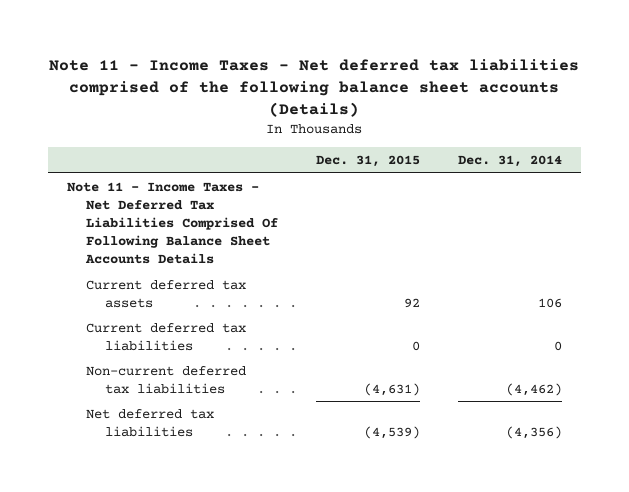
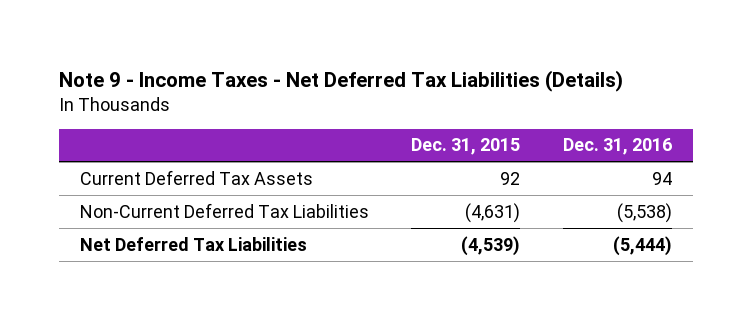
[49,58,580,118] Note 11 - Income Taxes - Net deferred tax liabilities comprised of the following balance sheet accounts (Details) -> [58,69,623,92] Note 9 - Income Taxes - Net Deferred Tax Liabilities (Details)
[458,155,563,168] Dec. 31, 2014 -> none
none -> [562,138,672,156] Dec. 31, 2016
[66,181,279,265] Note 11 - Income Taxes - Net Deferred Tax Liabilities Comprised Of Following Balance Sheet Accounts Details -> none
[86,322,247,351] Current deferred tax liabilities -> none
[86,279,247,308] Current deferred tax assets -> [80,169,314,185] Current Deferred Tax Assets
[86,365,247,394] Non-current deferred tax liabilities -> [80,202,370,218] Non-Current Deferred Tax Liabilities
[86,408,215,437] Net deferred tax liabilities -> [80,236,308,251] Net Deferred Tax Liabilities

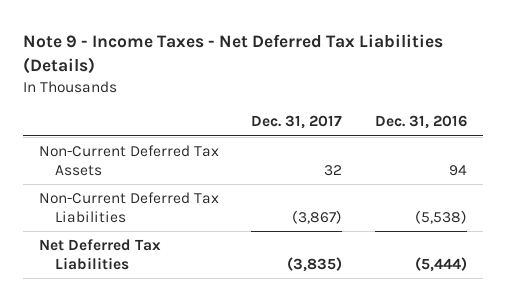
[411,138,521,156] Dec. 31, 2015 -> none
none -> [251,115,343,130] Dec. 31, 2017
[80,169,314,185] Current Deferred Tax Assets -> [39,145,220,176] Non-Current Deferred Tax Assets

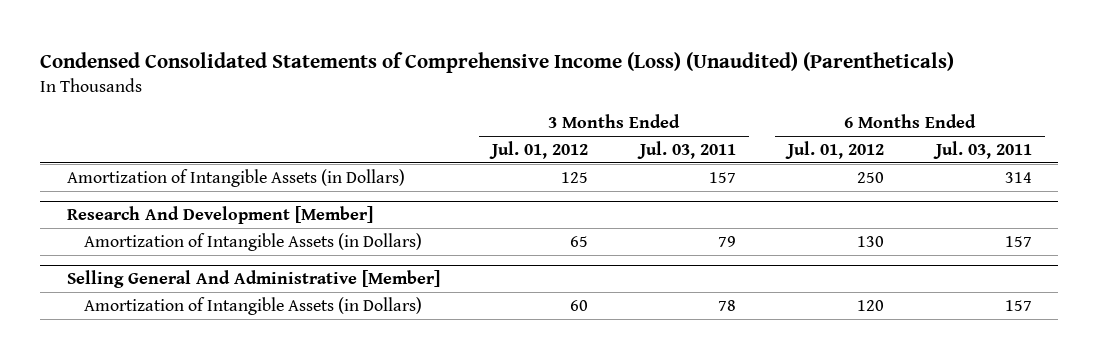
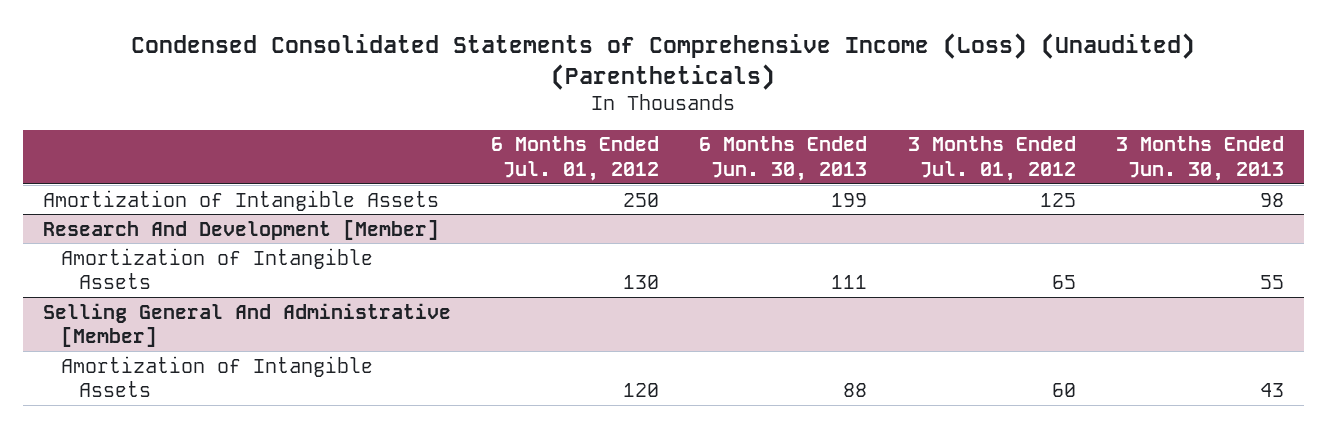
[636,140,736,159] 3 Months Ended Jul. 03, 2011 -> none
[933,140,1033,159] 6 Months Ended Jul. 03, 2011 -> none
none -> [699,136,868,181] 6 Months Ended Jun. 30, 2013
none -> [1115,136,1284,181] 3 Months Ended Jun. 30, 2013
[66,168,405,187] Amortization of Intangible Assets (in Dollars) -> [42,189,439,211] Amortization of Intangible Assets
[83,232,422,251] Amortization of Intangible Assets (in Dollars) -> [61,247,374,290] Amortization of Intangible Assets
[83,296,422,315] Amortization of Intangible Assets (in Dollars) -> [61,355,374,398] Amortization of Intangible Assets

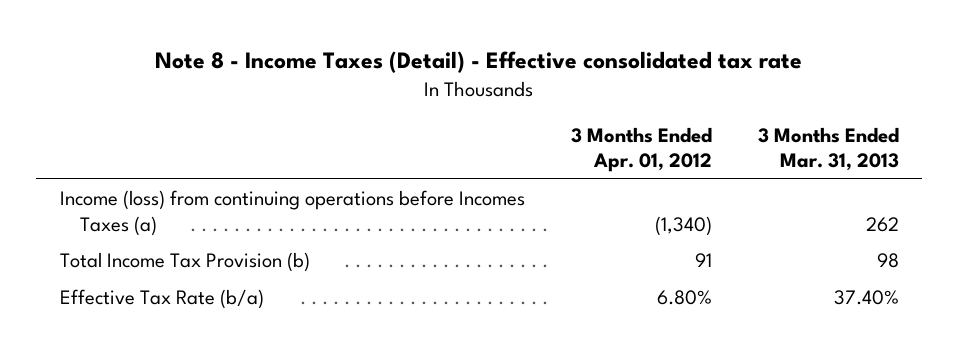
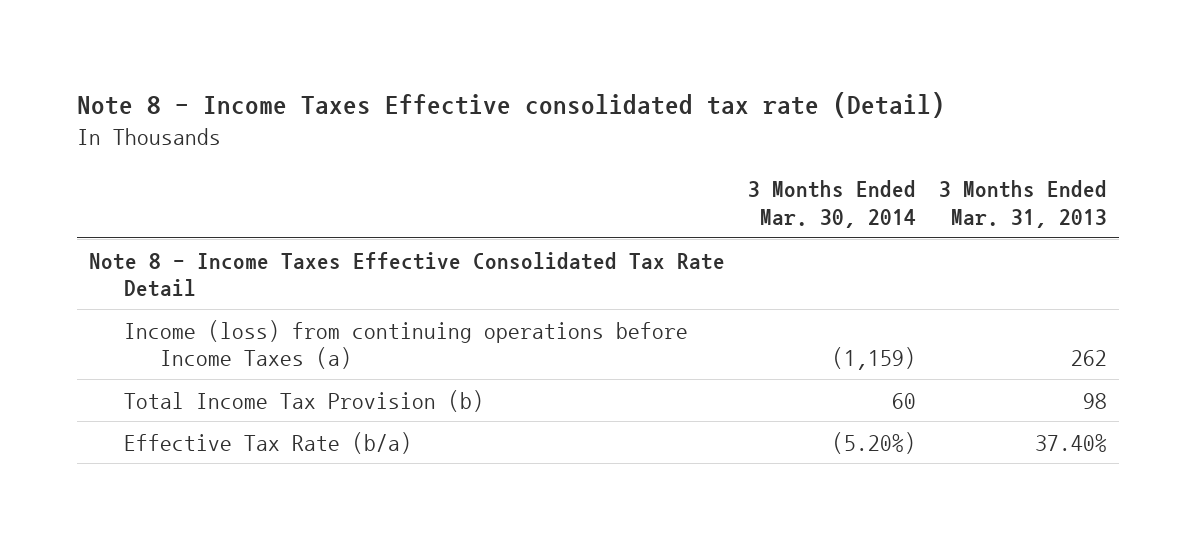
[155,51,803,74] Note 8 - Income Taxes (Detail) - Effective consolidated tax rate -> [77,92,946,119] Note 8 - Income Taxes Effective consolidated tax rate (Detail)
[570,126,712,173] 3 Months Ended Apr. 01, 2012 -> none
none -> [748,179,917,228] 3 Months Ended Mar. 30, 2014
none -> [88,251,725,298] Note 8 - Income Taxes Effective Consolidated Tax Rate Detail
[59,190,525,236] Income (loss) from continuing operations before Incomes Taxes (a) -> [124,319,689,370] Income (loss) from continuing operations before Income Taxes (a)

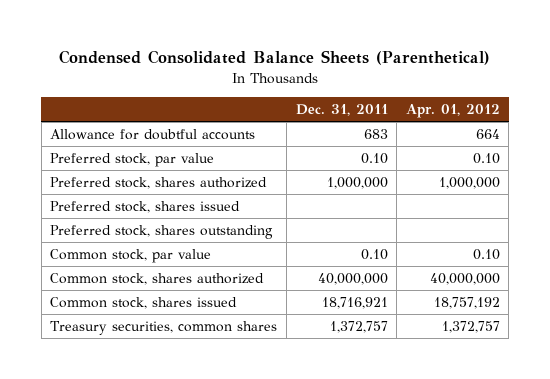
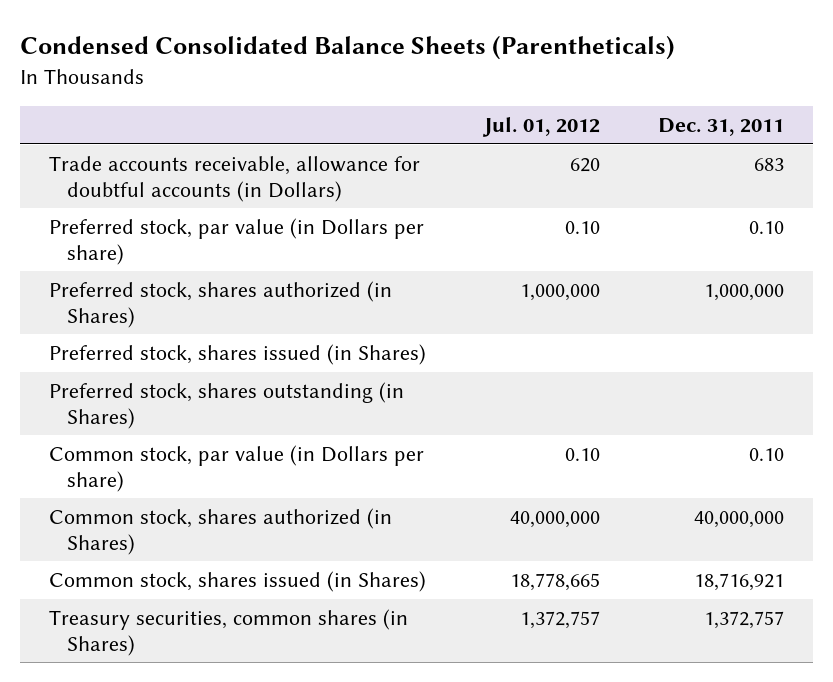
[59,50,491,66] Condensed Consolidated Balance Sheets (Parenthetical) -> [19,35,675,61] Condensed Consolidated Balance Sheets (Parentheticals)
[405,104,500,119] Apr. 01, 2012 -> none
none -> [481,117,600,138] Jul. 01, 2012
[50,129,256,141] Allowance for doubtful accounts -> [48,156,420,202] Trade accounts receivable, allowance for doubtful accounts (in Dollars)
[50,153,215,168] Preferred stock, par value -> [48,218,424,265] Preferred stock, par value (in Dollars per share)
[50,177,268,190] Preferred stock, shares authorized -> [48,281,392,328] Preferred stock, shares authorized (in Shares)
[50,201,241,214] Preferred stock, shares issued -> [48,344,426,366] Preferred stock, shares issued (in Shares)
[50,225,274,240] Preferred stock, shares outstanding -> [48,382,404,429] Preferred stock, shares outstanding (in Shares)
[50,249,212,264] Common stock, par value -> [48,445,424,492] Common stock, par value (in Dollars per share)
[50,273,265,286] Common stock, shares authorized -> [48,508,392,555] Common stock, shares authorized (in Shares)
[50,297,238,310] Common stock, shares issued -> [48,571,426,593] Common stock, shares issued (in Shares)
[50,321,278,336] Treasury securities, common shares -> [48,609,408,656] Treasury securities, common shares (in Shares)

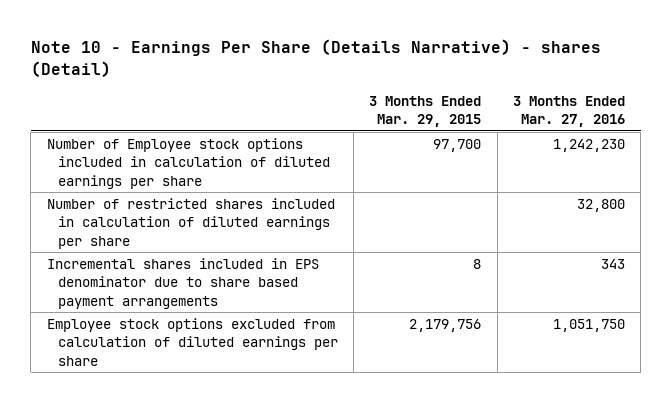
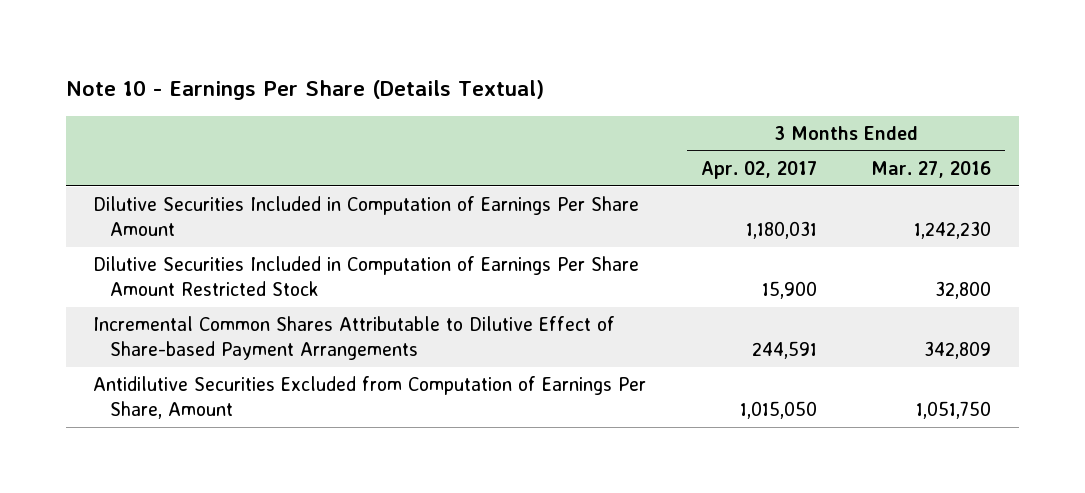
[30,38,601,77] Note 10 - Earnings Per Share (Details Narrative) - shares (Detail) -> [65,80,544,101] Note 10 - Earnings Per Share (Details Textual)
[369,95,482,127] 3 Months Ended Mar. 29, 2015 -> none
none -> [700,160,817,179] Apr. 02, 2017
[46,138,330,189] Number of Employee stock options included in calculation of diluted earnings per share -> [93,196,640,237] Dilutive Securities Included in Computation of Earnings Per Share Amount
[46,198,335,249] Number of restricted shares included in calculation of diluted earnings per share -> [93,256,640,297] Dilutive Securities Included in Computation of Earnings Per Share Amount Restricted Stock
[46,258,319,309] Incremental shares included in EPS denominator due to share based payment arrangements -> [93,316,616,361] Incremental Common Shares Attributable to Dilutive Effect of Share-based Payment Arrangements
[600,259,625,270] 343 -> [924,341,992,360] 342,809
[46,318,338,366] Employee stock options excluded from calculation of diluted earnings per share -> [93,376,647,420] Antidilutive Securities Excluded from Computation of Earnings Per Share, Amount

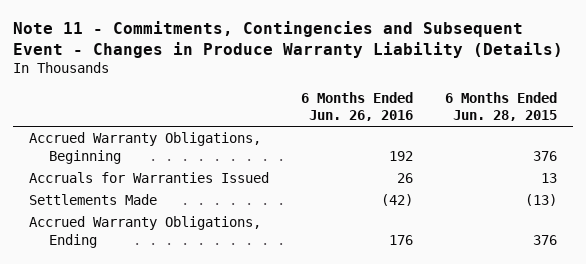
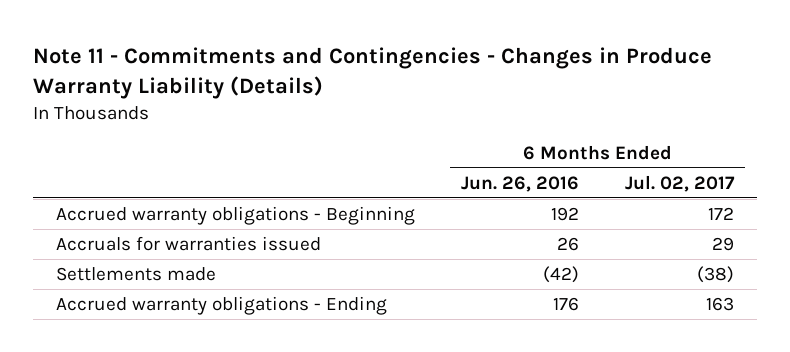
[12,20,563,58] Note 11 - Commitments, Contingencies and Subsequent Event - Changes in Produce Warranty Liability (Details) -> [33,47,713,99] Note 11 - Commitments and Contingencies - Changes in Produce Warranty Liability (Details)
[445,91,558,122] 6 Months Ended Jun. 28, 2015 -> none
none -> [624,174,735,192] Jul. 02, 2017
[28,132,261,164] Accrued Warranty Obligations, Beginning -> [56,205,416,225] Accrued warranty obligations - Beginning
[28,172,269,184] Accruals for Warranties Issued -> [56,235,322,251] Accruals for warranties issued
[28,194,157,206] Settlements Made -> [56,266,217,281] Settlements made
[28,216,261,248] Accrued Warranty Obligations, Ending -> [56,295,388,315] Accrued warranty obligations - Ending

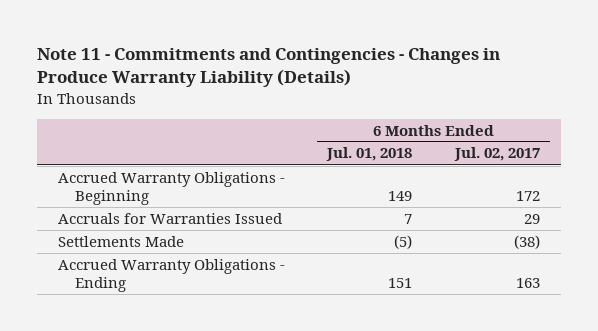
[461,175,580,192] Jun. 26, 2016 -> none
none -> [326,147,413,162] Jul. 01, 2018
[56,205,416,225] Accrued warranty obligations - Beginning -> [58,171,286,205] Accrued Warranty Obligations - Beginning
[56,235,322,251] Accruals for warranties issued -> [58,212,283,224] Accruals for Warranties Issued
[56,266,217,281] Settlements made -> [58,235,185,247] Settlements Made
[56,295,388,315] Accrued warranty obligations - Ending -> [58,258,286,292] Accrued Warranty Obligations - Ending

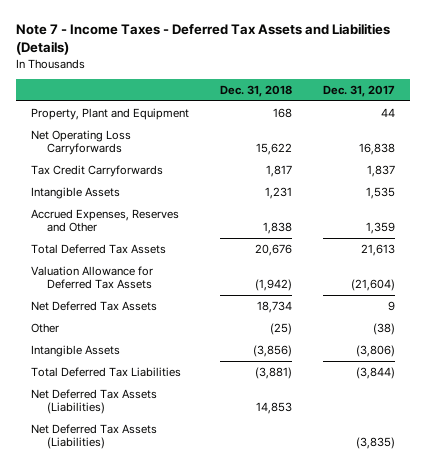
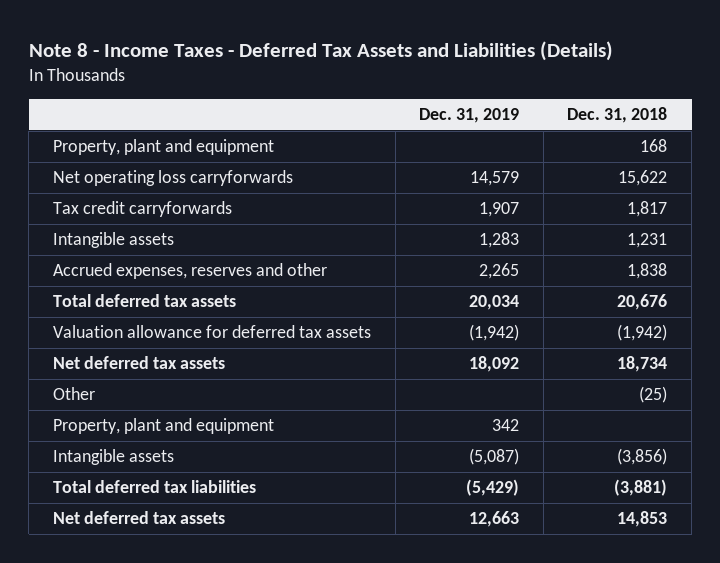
[15,22,390,56] Note 7 - Income Taxes - Deferred Tax Assets and Liabilities (Details) -> [28,40,613,61] Note 8 - Income Taxes - Deferred Tax Assets and Liabilities (Details)
[322,85,395,98] Dec. 31, 2017 -> none
none -> [419,108,520,124] Dec. 31, 2019
[31,107,190,120] Property, Plant and Equipment -> [52,139,274,156] Property, plant and equipment
[31,129,132,156] Net Operating Loss Carryforwards -> [52,170,293,187] Net operating loss carryforwards
[31,164,164,177] Tax Credit Carryforwards -> [52,201,232,218] Tax credit carryforwards
[31,186,121,199] Intangible Assets -> [52,232,174,249] Intangible assets
[31,208,180,233] Accrued Expenses, Reserves and Other -> [52,263,327,280] Accrued expenses, reserves and other
[31,243,167,254] Total Deferred Tax Assets -> [52,294,236,308] Total deferred tax assets
[31,265,154,290] Valuation Allowance for Deferred Tax Assets -> [52,325,371,339] Valuation allowance for deferred tax assets
[31,300,158,311] Net Deferred Tax Assets -> [52,356,225,370] Net deferred tax assets
[31,423,158,450] Net Deferred Tax Assets (Liabilities) -> none
none -> [52,418,274,435] Property, plant and equipment
[31,344,121,357] Intangible Assets -> [52,449,174,466] Intangible assets
[31,366,182,377] Total Deferred Tax Liabilities -> [52,480,256,494] Total deferred tax liabilities
[31,388,158,415] Net Deferred Tax Assets (Liabilities) -> [52,511,225,525] Net deferred tax assets

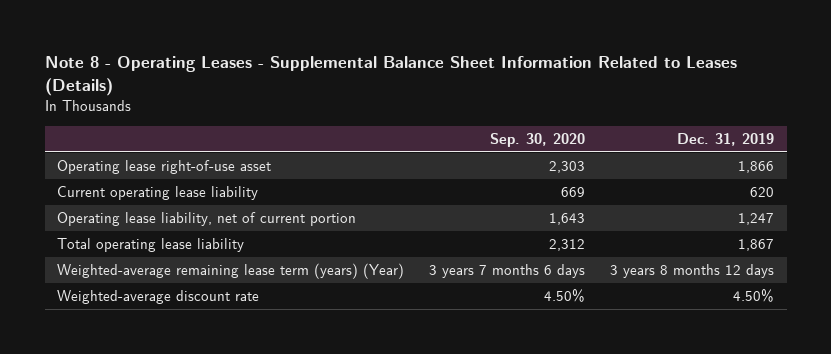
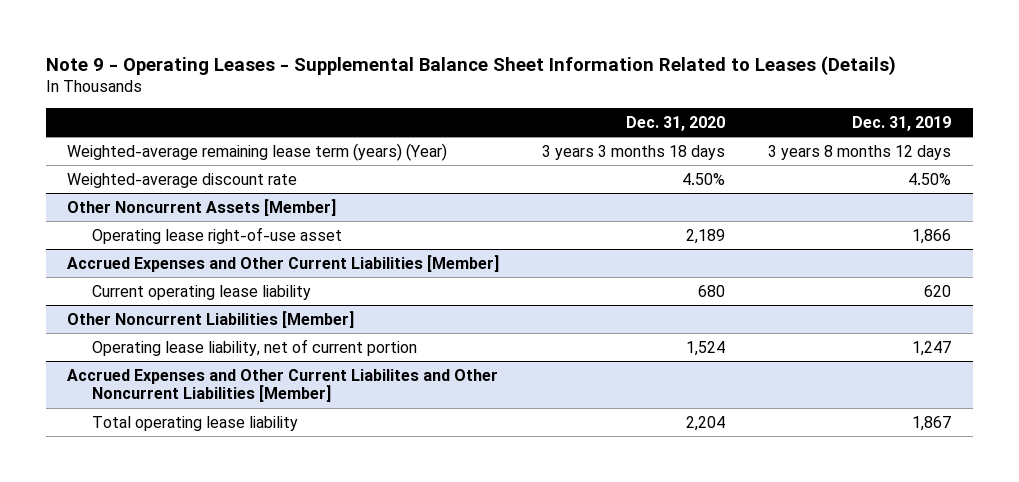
[44,55,737,96] Note 8 - Operating Leases - Supplemental Balance Sheet Information Related to Leases (Details) -> [45,55,896,75] Note 9 - Operating Leases - Supplemental Balance Sheet Information Related to Leases (Details)
[490,132,586,147] Sep. 30, 2020 -> none
none -> [626,116,726,132] Dec. 31, 2020
[57,263,405,280] Weighted-average remaining lease term (years) (Year) -> [67,142,448,161] Weighted-average remaining lease term (years) (Year)
[57,290,260,305] Weighted-average discount rate -> [67,172,298,188] Weighted-average discount rate
none -> [67,198,337,216] Other Noncurrent Assets [Member]
none -> [67,254,500,272] Accrued Expenses and Other Current Liabilities [Member]
none -> [67,310,355,328] Other Noncurrent Liabilities [Member]
none -> [67,368,499,403] Accrued Expenses and Other Current Liabilites and Other Noncurrent Liabilities [Member]

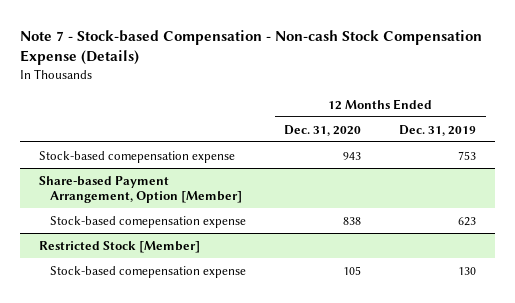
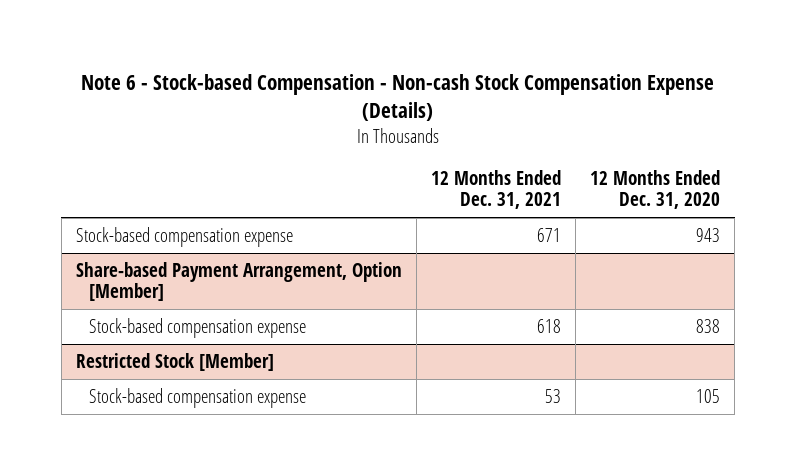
[20,29,483,66] Note 7 - Stock-based Compensation - Non-cash Stock Compensation Expense (Details) -> [81,73,715,122] Note 6 - Stock-based Compensation - Non-cash Stock Compensation Expense (Details)
[399,124,477,136] Dec. 31, 2019 -> none
none -> [431,169,562,210] 12 Months Ended Dec. 31, 2021
[39,150,236,163] Stock-based comepensation expense -> [75,226,293,247] Stock-based compensation expense
[50,215,247,228] Stock-based comepensation expense -> [89,317,307,338] Stock-based compensation expense
[50,265,247,278] Stock-based comepensation expense -> [89,387,307,408] Stock-based compensation expense

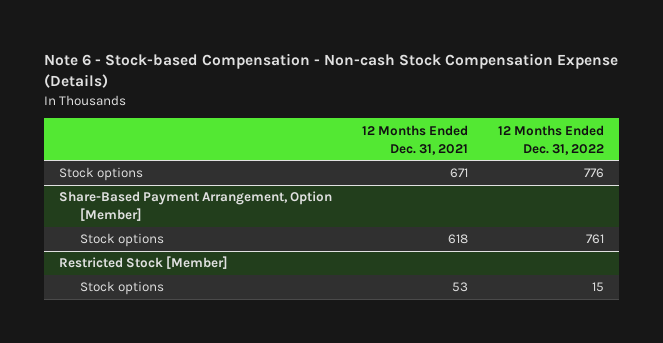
[590,169,721,210] 12 Months Ended Dec. 31, 2020 -> none
none -> [497,124,604,155] 12 Months Ended Dec. 31, 2022
[75,226,293,247] Stock-based compensation expense -> [59,167,144,182] Stock options
[75,261,402,302] Share-based Payment Arrangement, Option [Member] -> [59,191,333,222] Share-Based Payment Arrangement, Option [Member]
[89,317,307,338] Stock-based compensation expense -> [80,233,165,248] Stock options
[89,387,307,408] Stock-based compensation expense -> [80,281,165,296] Stock options

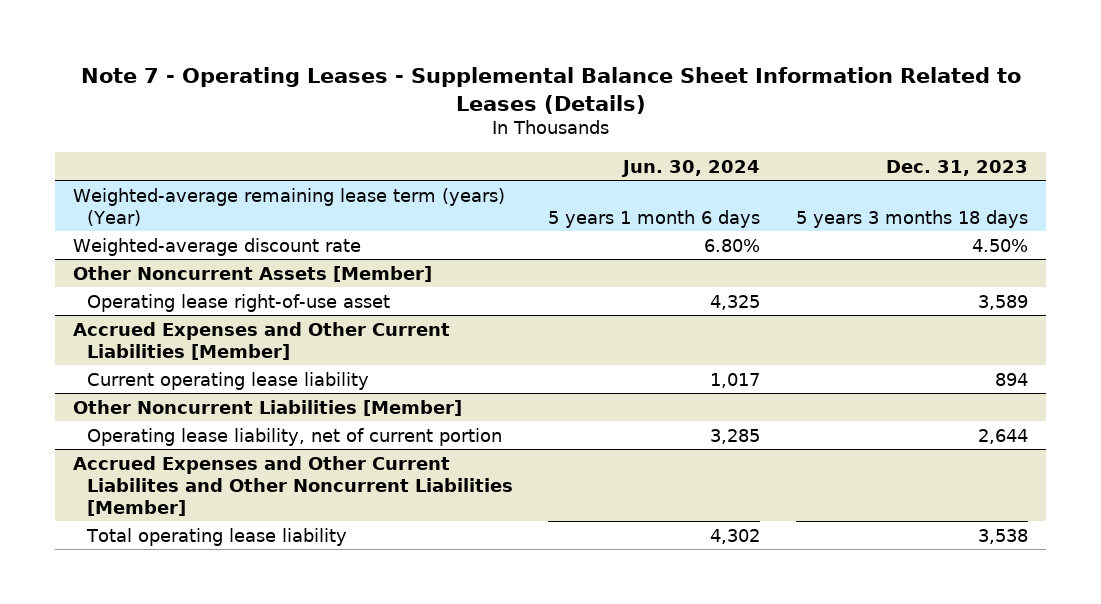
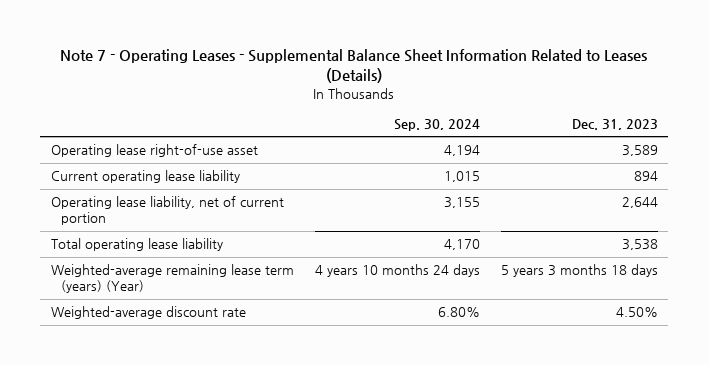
[621,159,761,177] Jun. 30, 2024 -> none
none -> [393,118,480,131] Sep. 30, 2024
[73,265,433,282] Other Noncurrent Assets [Member] -> none
[73,321,451,360] Accrued Expenses and Other Current Liabilities [Member] -> none
[73,399,463,416] Other Noncurrent Liabilities [Member] -> none
[73,455,513,516] Accrued Expenses and Other Current Liabilites and Other Noncurrent Liabilities [Member] -> none
[73,187,506,226] Weighted-average remaining lease term (years) (Year) -> [50,264,294,294] Weighted-average remaining lease term (years) (Year)
[73,237,362,256] Weighted-average discount rate -> [50,306,246,320] Weighted-average discount rate

